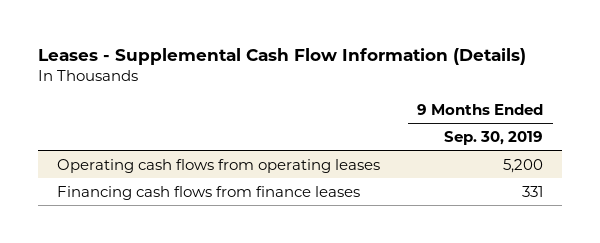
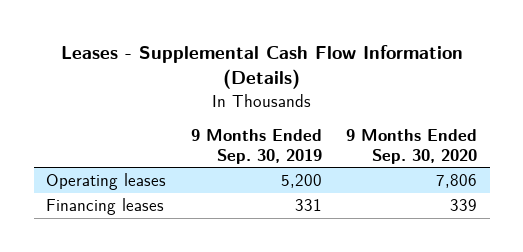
none -> [346,128,478,164] 9 Months Ended Sep. 30, 2020
[56,158,380,173] Operating cash flows from operating leases -> [45,172,166,190] Operating leases
[56,185,360,200] Financing cash flows from finance leases -> [45,197,164,215] Financing leases

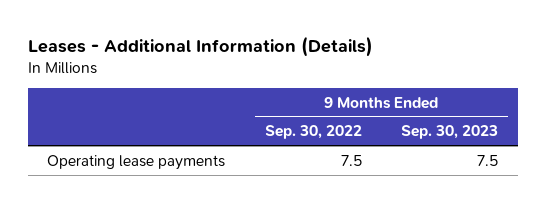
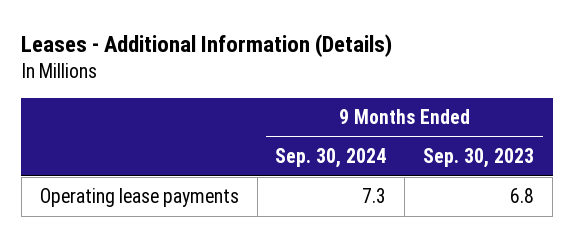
[264,125,362,140] Sep. 30, 2022 -> none
none -> [275,148,387,169] Sep. 30, 2024
[477,154,499,166] 7.5 -> [510,188,535,204] 6.8

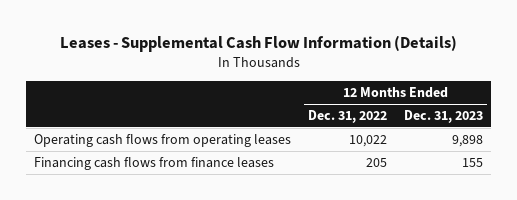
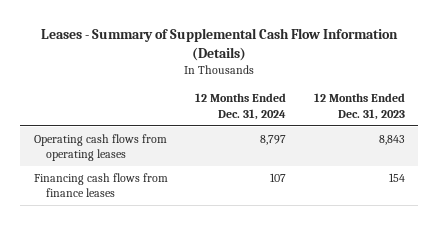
[59,34,457,52] Leases - Supplemental Cash Flow Information (Details) -> [41,28,399,61] Leases - Summary of Supplemental Cash Flow Information (Details)
[308,110,388,124] Dec. 31, 2022 -> none
none -> [195,93,287,120] 12 Months Ended Dec. 31, 2024
[452,135,484,148] 9,898 -> [378,134,405,145] 8,843
[462,158,484,168] 155 -> [388,172,405,182] 154

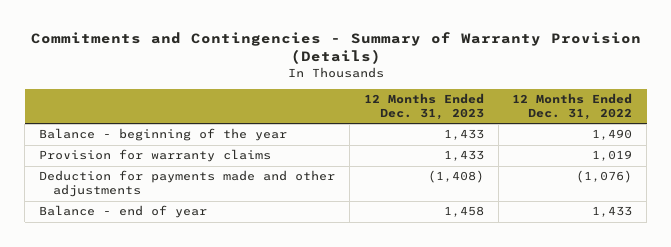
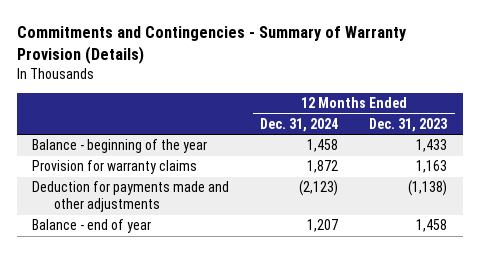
[512,93,633,120] 12 Months Ended Dec. 31, 2022 -> none
none -> [260,117,339,132] Dec. 31, 2024
[443,150,484,162] 1,433 -> [416,160,448,174] 1,163
[427,170,484,184] (1,408) -> [408,180,448,197] (1,138)

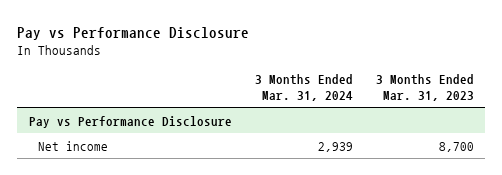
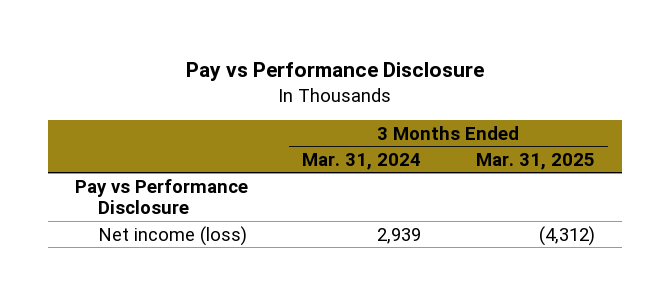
[375,73,474,101] 3 Months Ended Mar. 31, 2023 -> none
none -> [475,152,595,170] Mar. 31, 2025
[38,140,109,151] Net income -> [97,225,247,246] Net income (loss)

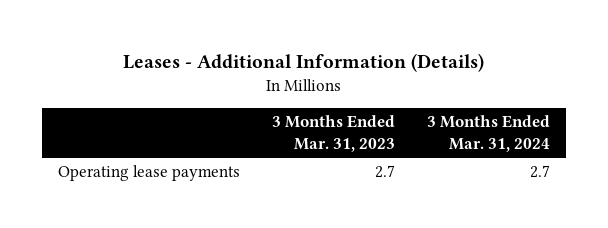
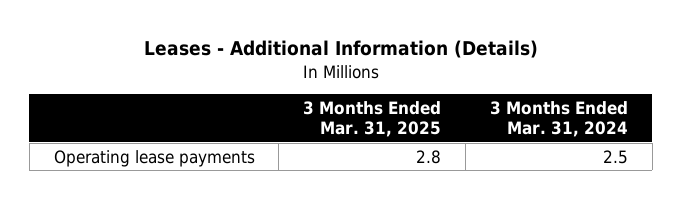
[272,115,396,152] 3 Months Ended Mar. 31, 2023 -> none
none -> [303,101,442,138] 3 Months Ended Mar. 31, 2025
[530,165,551,179] 2.7 -> [602,149,628,164] 2.5

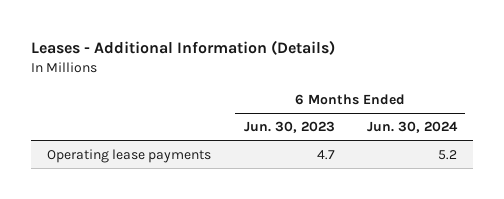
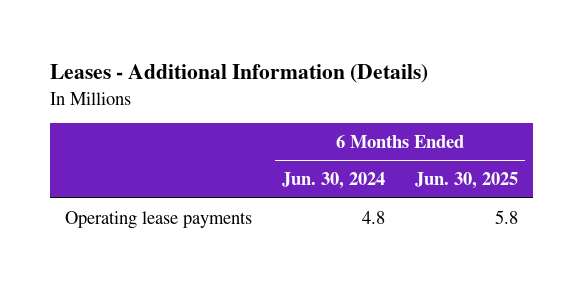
[243,121,335,134] Jun. 30, 2023 -> none
none -> [414,172,518,190] Jun. 30, 2025
[437,149,457,160] 5.2 -> [362,210,386,224] 4.8

